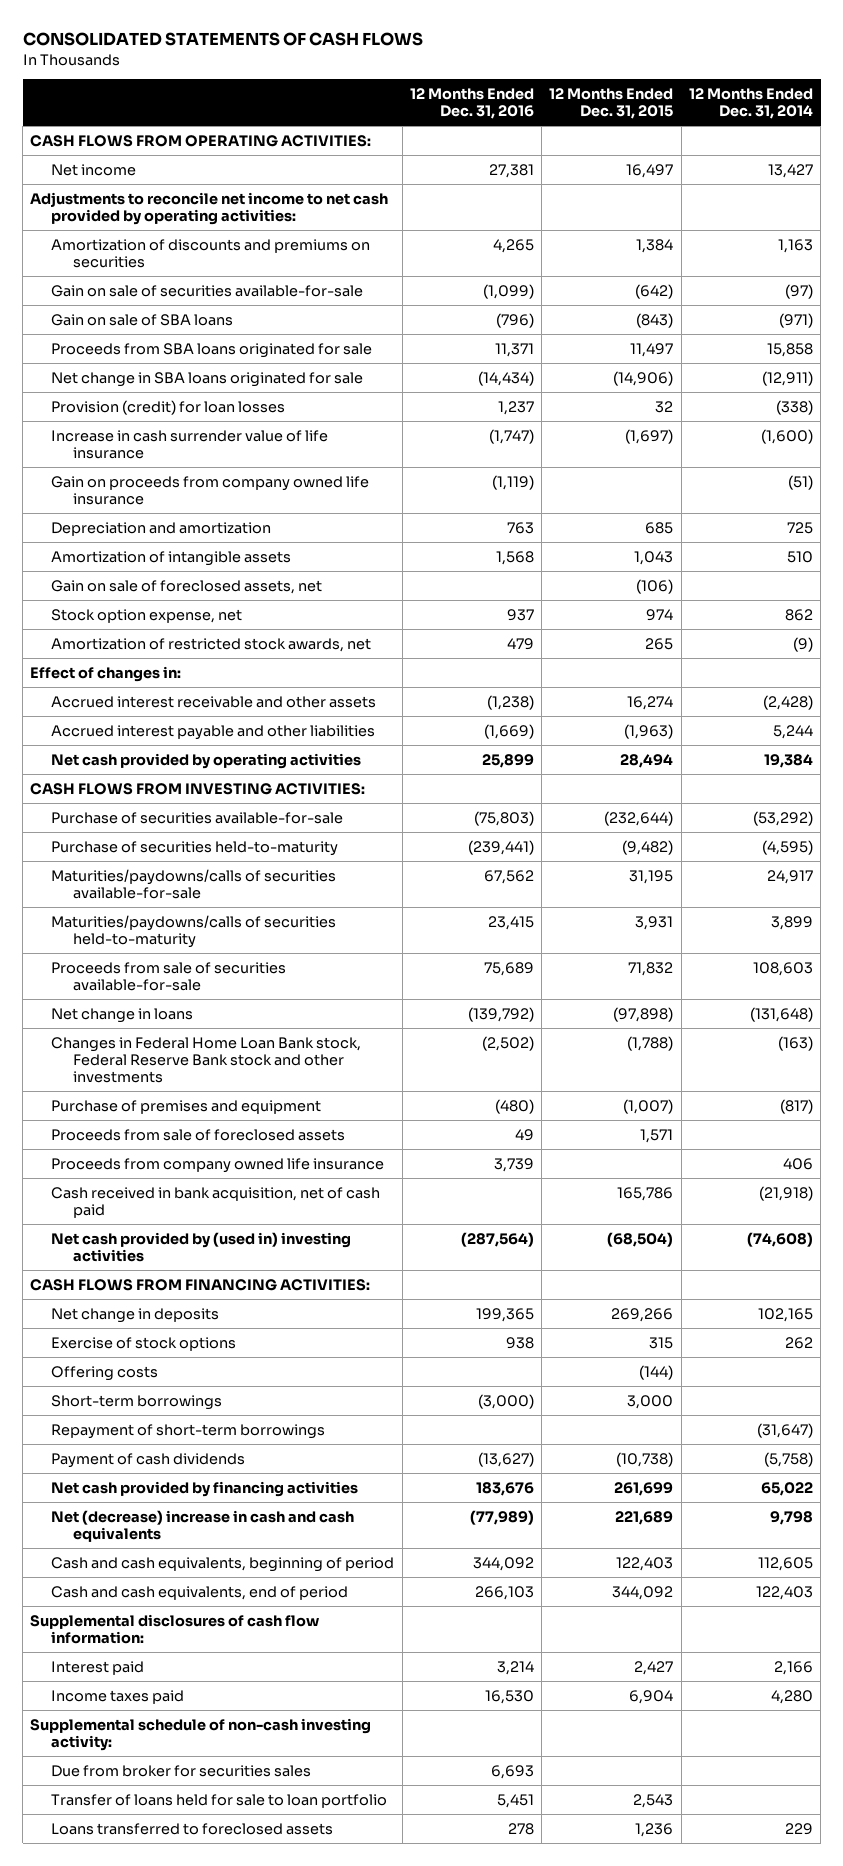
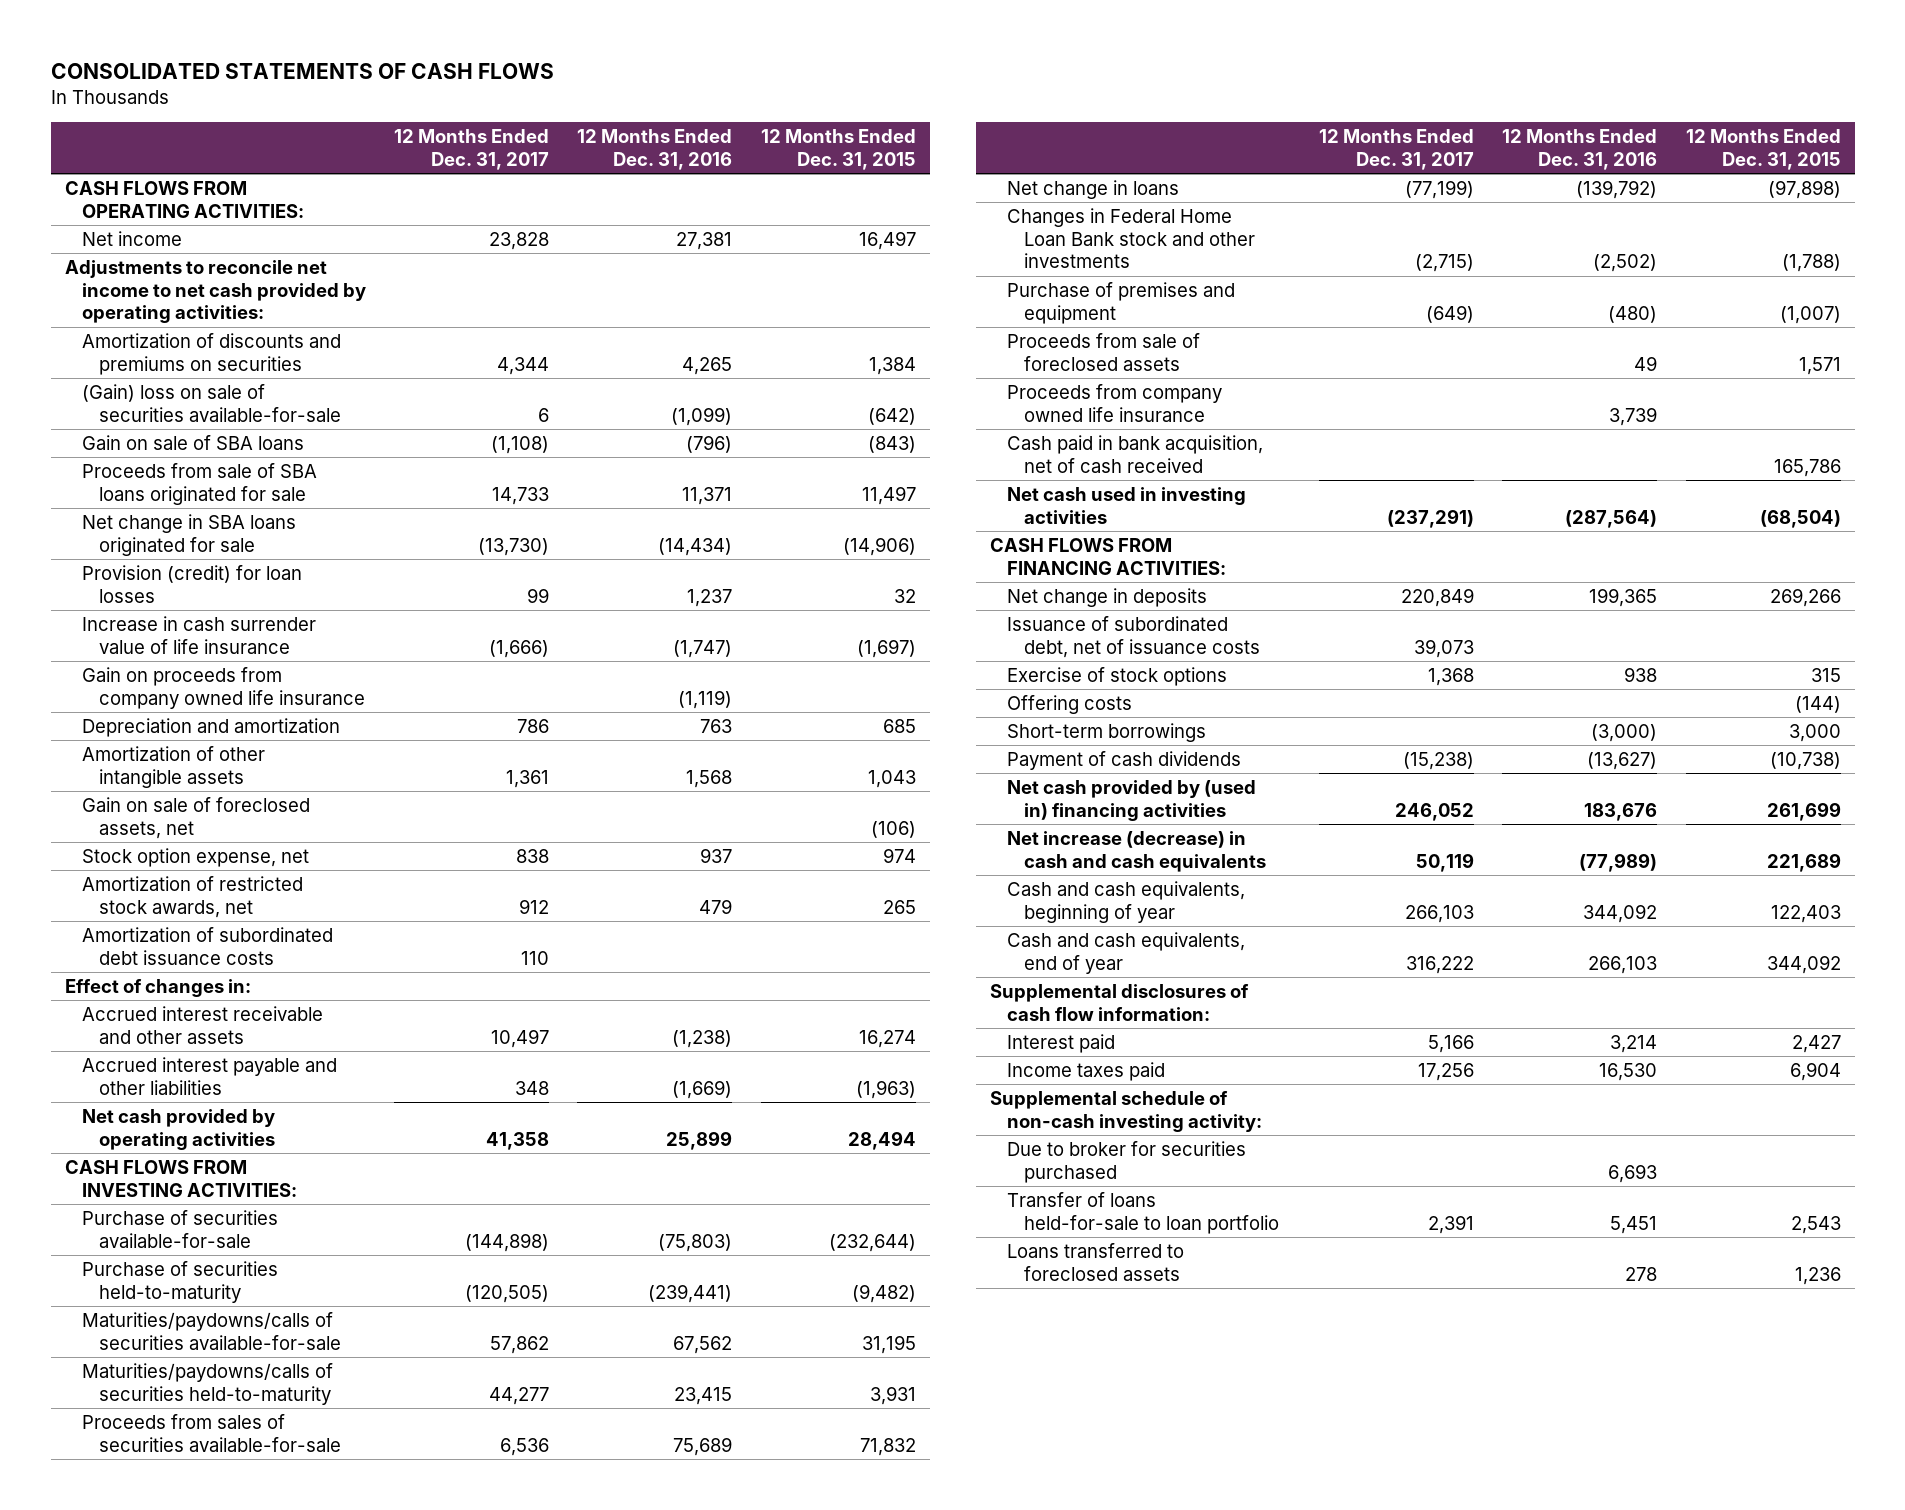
[689,87,814,120] 12 Months Ended Dec. 31, 2014 -> none
none -> [394,129,550,170] 12 Months Ended Dec. 31, 2017
[51,284,364,297] Gain on sale of securities available-for-sale -> [82,383,342,422] (Gain) loss on sale of securities available-for-sale
[51,342,373,358] Proceeds from SBA loans originated for sale -> [82,462,318,505] Proceeds from sale of SBA loans originated for sale
[51,550,292,566] Amortization of intangible assets -> [82,745,266,788] Amortization of other intangible assets
none -> [82,926,334,965] Amortization of subordinated debt issuance costs
[51,961,287,991] Proceeds from sale of securities available-for-sale -> [82,1413,342,1452] Proceeds from sales of securities available-for-sale
[51,1036,362,1084] Changes in Federal Home Loan Bank stock, Federal Reserve Bank stock and other investments -> [1007,207,1256,269] Changes in Federal Home Loan Bank stock and other investments
[51,1186,381,1218] Cash received in bank acquisition, net of cash paid -> [1007,434,1264,473] Cash paid in bank acquisition, net of cash received
[51,1231,352,1262] Net cash provided by (used in) investing activities -> [1007,486,1247,524] Net cash used in investing activities
none -> [1007,615,1261,658] Issuance of subordinated debt, net of issuance costs
[51,1423,326,1439] Repayment of short-term borrowings -> none
[51,1480,359,1497] Net cash provided by financing activities -> [1007,779,1257,821] Net cash provided by (used in) financing activities
[51,1509,355,1542] Net (decrease) increase in cash and cash equivalents -> [1007,830,1267,872] Net increase (decrease) in cash and cash equivalents
[51,1556,395,1572] Cash and cash equivalents, beginning of period -> [1007,880,1246,923] Cash and cash equivalents, beginning of year
[51,1585,349,1600] Cash and cash equivalents, end of period -> [1007,931,1246,974] Cash and cash equivalents, end of year
[51,1764,312,1777] Due from broker for securities sales -> [1007,1140,1247,1183] Due to broker for securities purchased
[51,1793,388,1808] Transfer of loans held for sale to loan portfolio -> [1007,1191,1280,1234] Transfer of loans held-for-sale to loan portfolio

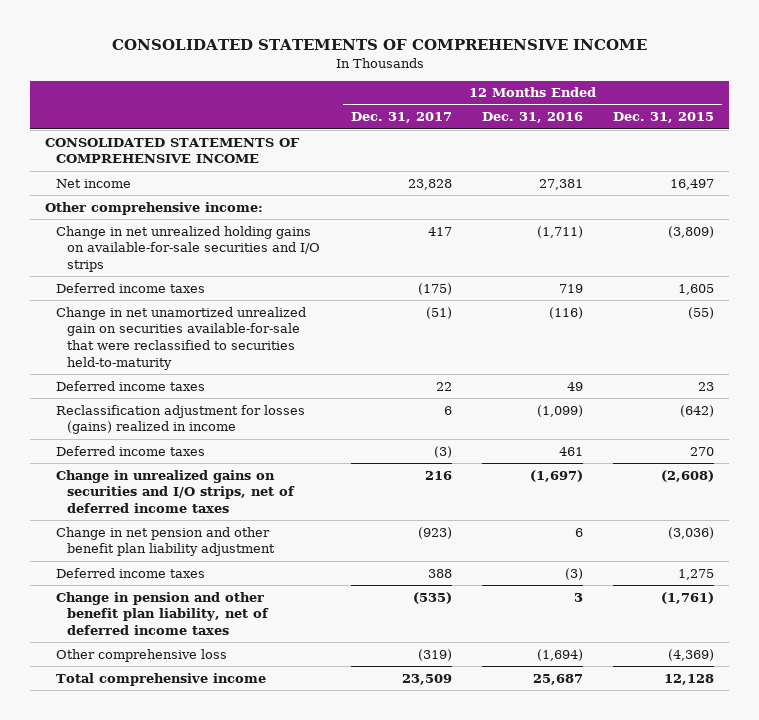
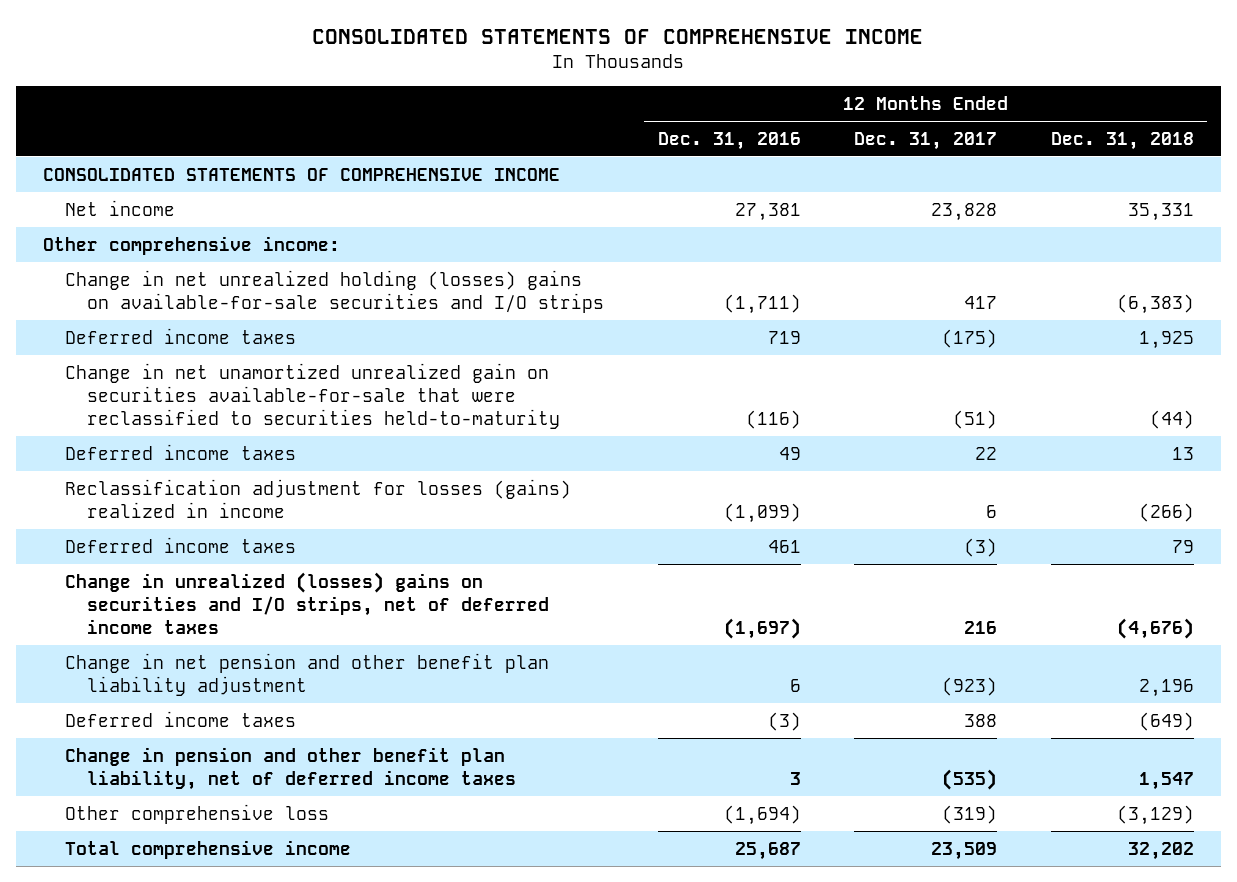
[613,112,715,124] Dec. 31, 2015 -> none
none -> [1051,131,1195,150] Dec. 31, 2018
[56,225,321,273] Change in net unrealized holding gains on available-for-sale securities and I/O strips -> [64,269,604,313] Change in net unrealized holding (losses) gains on available-for-sale securities and I/O strips
[56,469,296,514] Change in unrealized gains on securities and I/O strips, net of deferred income taxes -> [64,571,549,635] Change in unrealized (losses) gains on securities and I/O strips, net of deferred income taxes

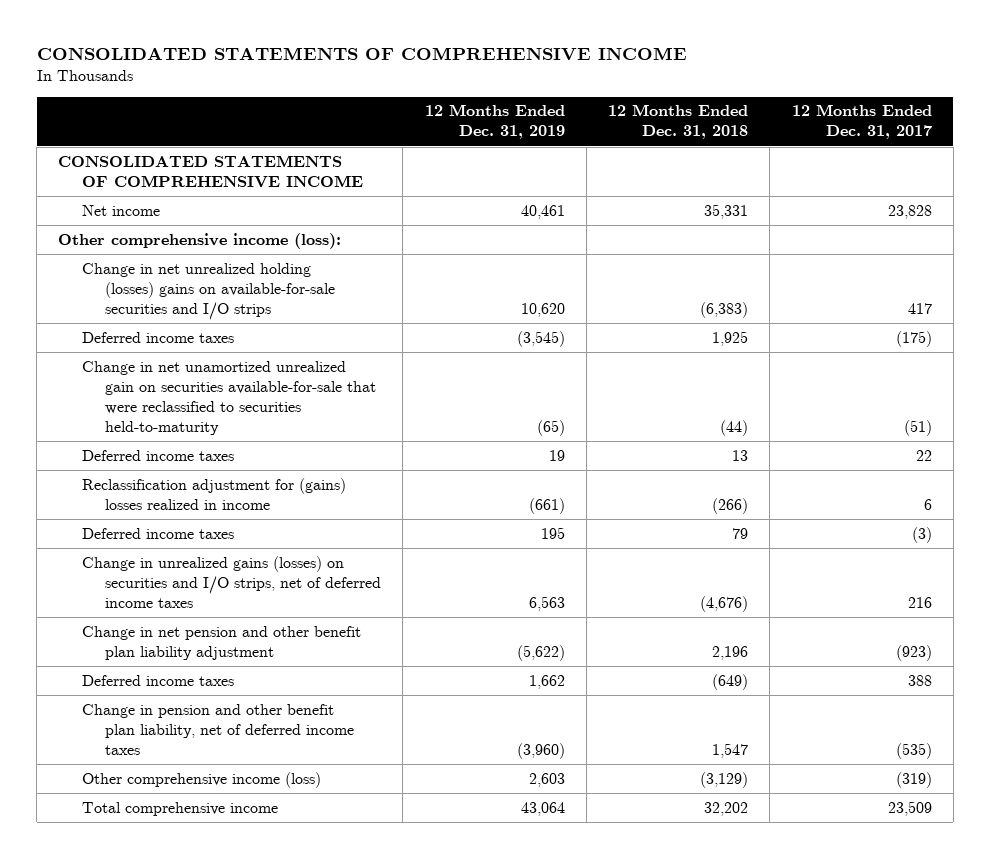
[657,131,801,150] Dec. 31, 2016 -> none
none -> [424,104,565,140] 12 Months Ended Dec. 31, 2019
[42,235,340,255] Other comprehensive income: -> [58,232,342,249] Other comprehensive income (loss):
[64,478,571,518] Reclassification adjustment for losses (gains) realized in income -> [81,477,346,510] Reclassification adjustment for (gains) losses realized in income
[64,571,549,635] Change in unrealized (losses) gains on securities and I/O strips, net of deferred income taxes -> [81,555,382,608] Change in unrealized gains (losses) on securities and I/O strips, net of deferred income taxes
[64,803,329,824] Other comprehensive loss -> [81,771,321,788] Other comprehensive income (loss)

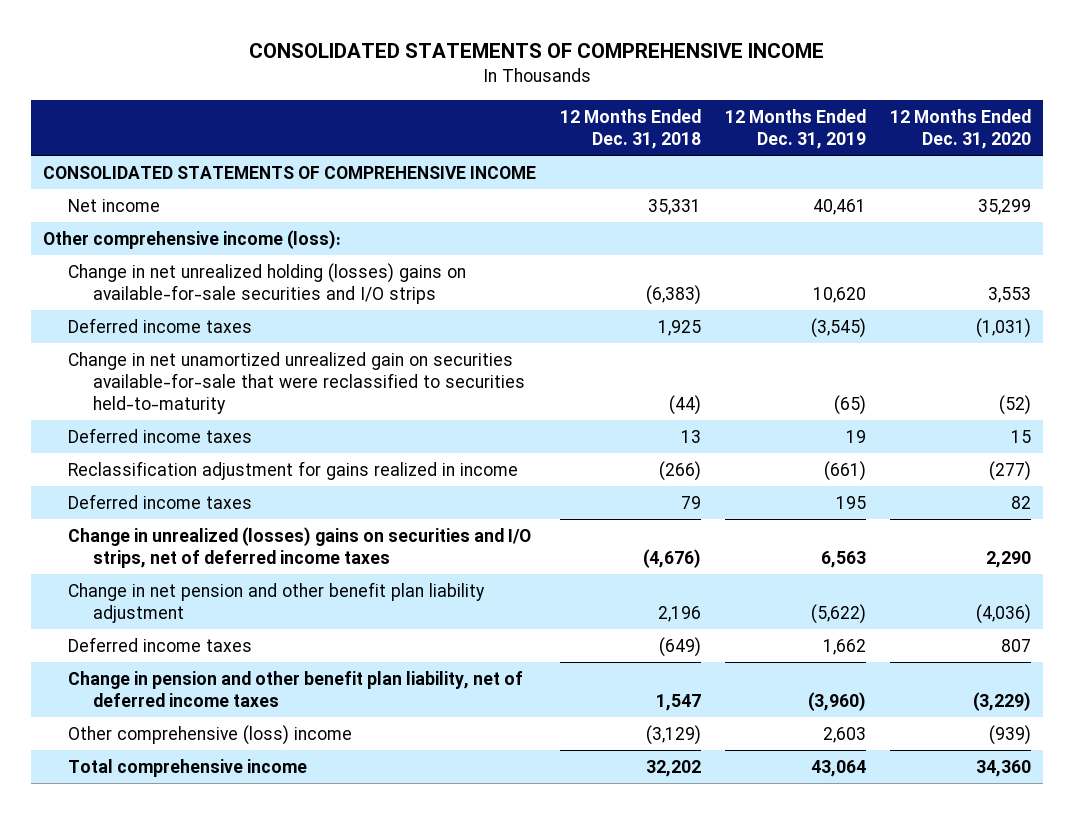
[791,104,932,140] 12 Months Ended Dec. 31, 2017 -> none
none -> [890,108,1032,149] 12 Months Ended Dec. 31, 2020
[81,477,346,510] Reclassification adjustment for (gains) losses realized in income -> [67,460,518,480] Reclassification adjustment for gains realized in income
[81,555,382,608] Change in unrealized gains (losses) on securities and I/O strips, net of deferred income taxes -> [67,526,531,568] Change in unrealized (losses) gains on securities and I/O strips, net of deferred income taxes
[81,771,321,788] Other comprehensive income (loss) -> [67,724,352,745] Other comprehensive (loss) income

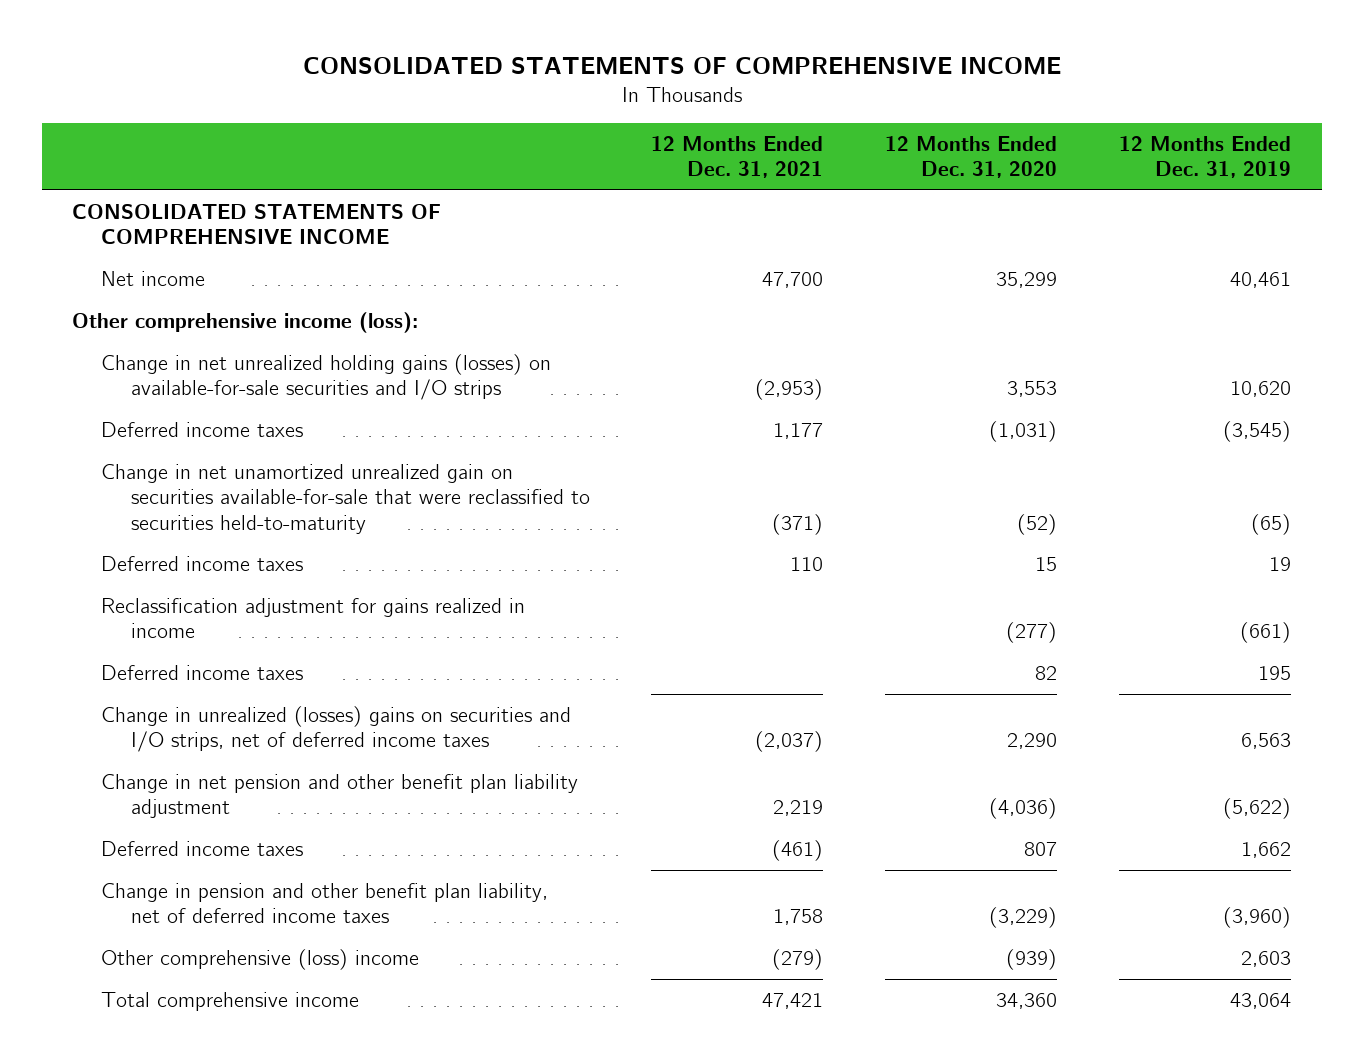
[559,108,701,149] 12 Months Ended Dec. 31, 2018 -> none
none -> [651,135,824,179] 12 Months Ended Dec. 31, 2021
[67,262,466,304] Change in net unrealized holding (losses) gains on available-for-sale securities and I/O strips -> [101,353,552,401] Change in net unrealized holding gains (losses) on available-for-sale securities and I/O strips

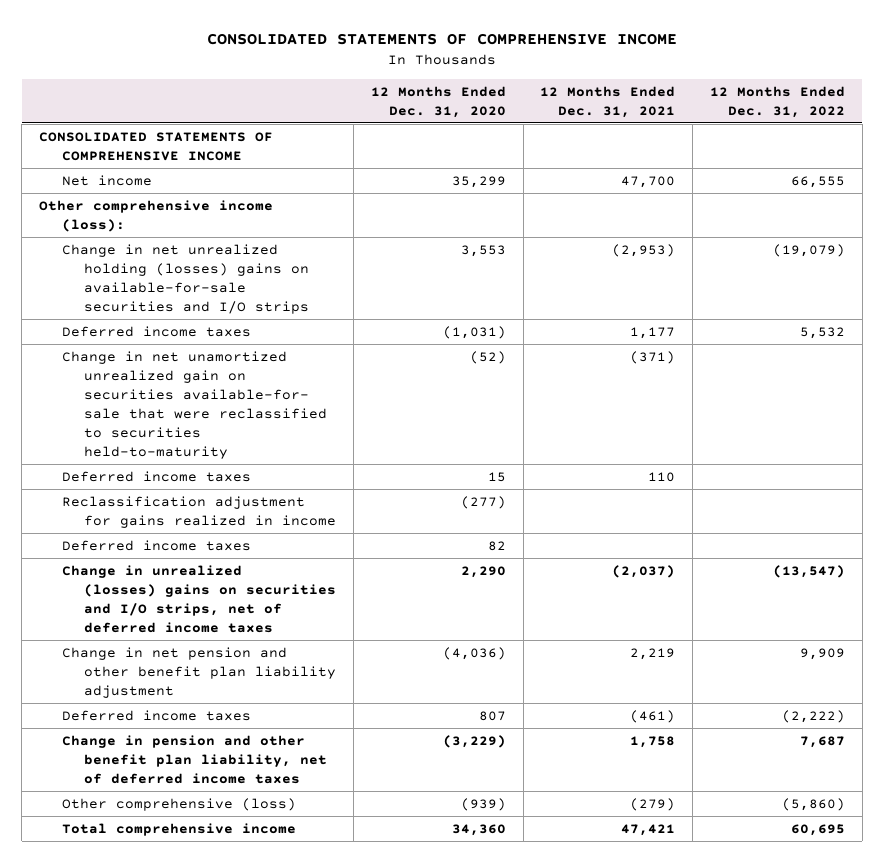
[1118,135,1291,179] 12 Months Ended Dec. 31, 2019 -> none
none -> [709,85,845,118] 12 Months Ended Dec. 31, 2022
[101,353,552,401] Change in net unrealized holding gains (losses) on available-for-sale securities and I/O strips -> [61,243,310,314] Change in net unrealized holding (losses) gains on available-for-sale securities and I/O strips
[101,463,590,534] Change in net unamortized unrealized gain on securities available-for-sale that were reclassified to securities held-to-maturity -> [61,350,328,460] Change in net unamortized unrealized gain on securities available-for- sale that were reclassified to securities held-to-maturity
[101,948,420,970] Other comprehensive (loss) income -> [61,797,296,811] Other comprehensive (loss)

